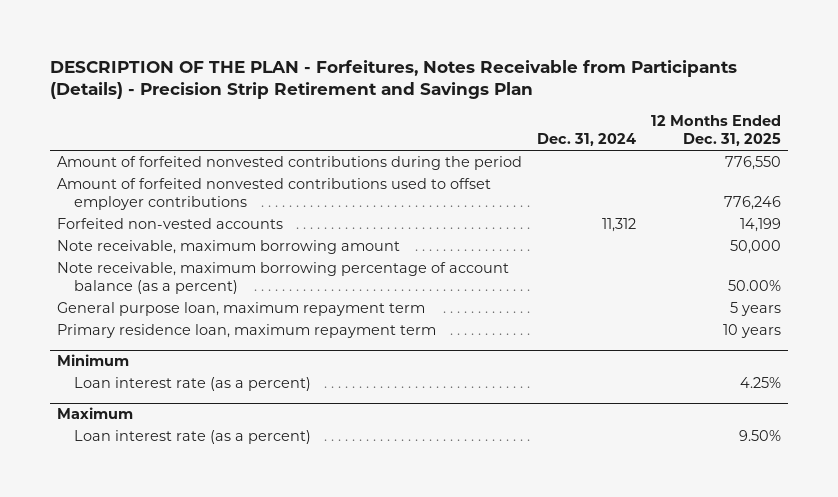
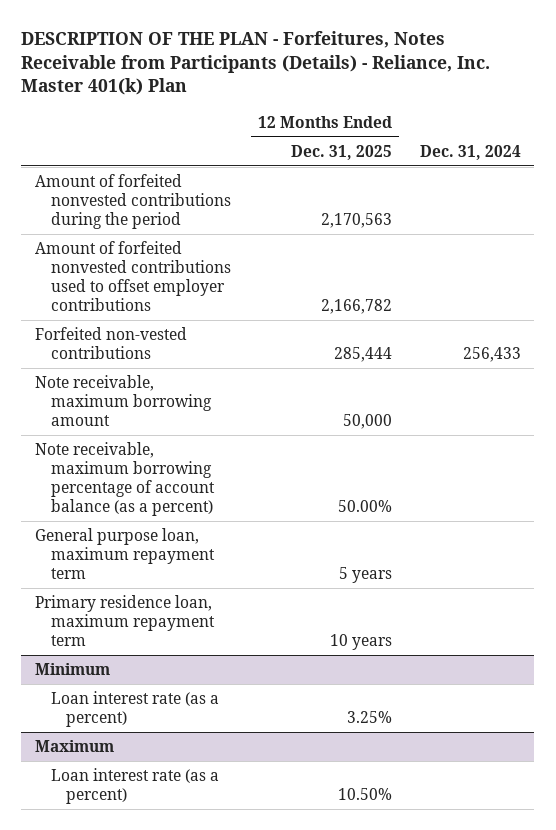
[49,59,737,100] DESCRIPTION OF THE PLAN - Forfeitures, Notes Receivable from Participants (Details) - Precision Strip Retirement and Savings Plan -> [21,30,491,96] DESCRIPTION OF THE PLAN - Forfeitures, Notes Receivable from Participants (Details) - Reliance, Inc. Master 401(k) Plan
[724,156,781,171] 776,550 -> [321,212,393,228] 2,170,563
[723,196,781,211] 776,246 -> [321,298,393,314] 2,166,782
[57,218,284,230] Forfeited non-vested accounts -> [34,327,187,359] Forfeited non-vested contributions
[601,218,636,233] 11,312 -> [462,346,521,362] 256,433
[739,218,781,233] 14,199 -> [334,346,393,362] 285,444
[739,377,781,389] 4.25% -> [347,710,393,723] 3.25%
[738,430,781,442] 9.50% -> [338,787,393,800] 10.50%

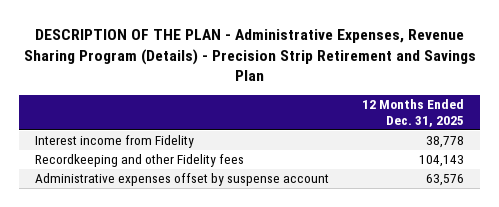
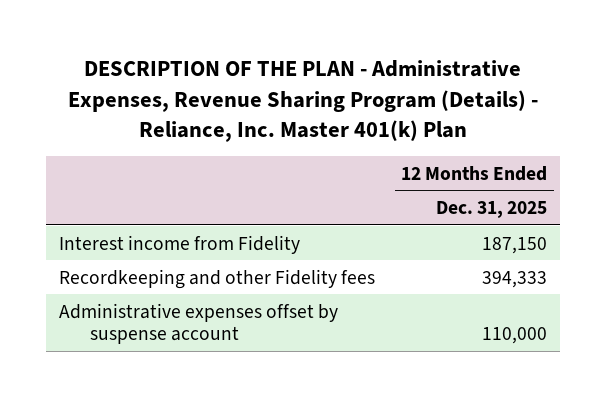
[23,28,476,82] DESCRIPTION OF THE PLAN - Administrative Expenses, Revenue Sharing Program (Details) - Precision Strip Retirement and Savings Plan -> [68,60,539,142] DESCRIPTION OF THE PLAN - Administrative Expenses, Revenue Sharing Program (Details) - Reliance, Inc. Master 401(k) Plan
[425,136,464,149] 38,778 -> [482,236,548,254] 187,150
[418,155,464,168] 104,143 -> [482,270,548,288] 394,333
[425,174,464,187] 63,576 -> [482,326,548,344] 110,000

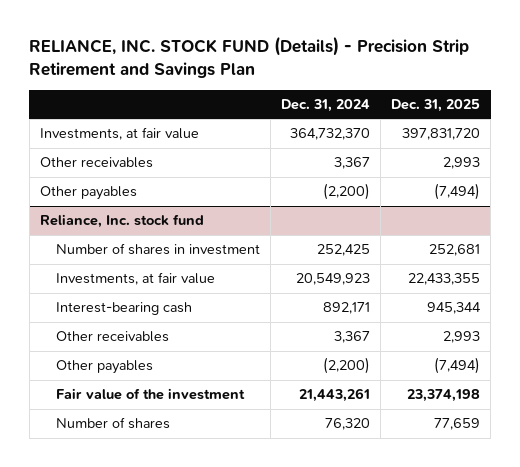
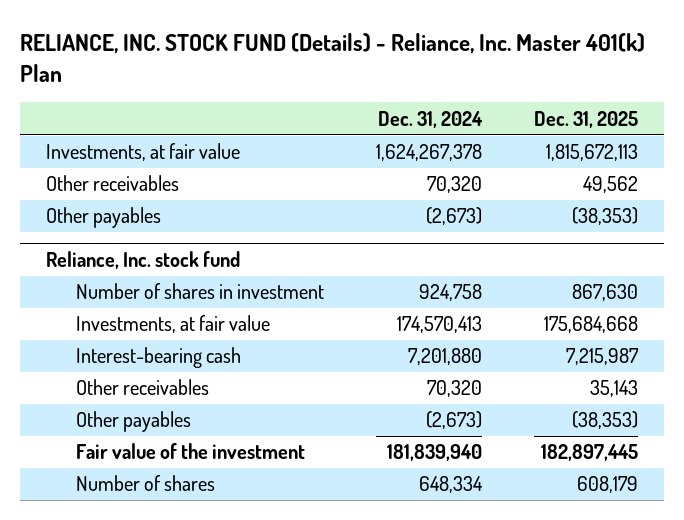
[29,36,470,78] RELIANCE, INC. STOCK FUND (Details) - Precision Strip Retirement and Savings Plan -> [19,33,645,83] RELIANCE, INC. STOCK FUND (Details) - Reliance, Inc. Master 401(k) Plan
[290,128,371,141] 364,732,370 -> [376,144,483,162] 1,624,267,378
[402,128,481,141] 397,831,720 -> [546,144,639,162] 1,815,672,113
[334,157,371,170] 3,367 -> [427,176,483,194] 70,320
[443,157,481,170] 2,993 -> [583,176,639,194] 49,562
[323,183,371,201] (2,200) -> [426,207,483,226] (2,673)
[434,183,481,201] (7,494) -> [572,207,639,226] (38,353)
[317,244,371,257] 252,425 -> [419,284,483,302] 924,758
[429,244,481,257] 252,681 -> [572,284,639,302] 867,630
[296,273,371,286] 20,549,923 -> [397,316,483,334] 174,570,413
[408,273,481,286] 22,433,355 -> [544,316,639,334] 175,684,668
[323,302,371,315] 892,171 -> [408,348,483,366] 7,201,880
[427,302,482,315] 945,344 -> [566,348,640,366] 7,215,987
[334,331,371,344] 3,367 -> [427,380,483,398] 70,320
[443,331,481,344] 2,993 -> [590,380,639,398] 35,143
[323,357,371,375] (2,200) -> [426,411,483,430] (2,673)
[434,357,481,375] (7,494) -> [572,411,639,430] (38,353)
[299,388,371,403] 21,443,261 -> [387,444,483,462] 181,839,940
[407,389,481,403] 23,374,198 -> [541,444,639,462] 182,897,445
[325,418,371,431] 76,320 -> [419,476,484,494] 648,334
[434,418,481,431] 77,659 -> [577,476,639,494] 608,179

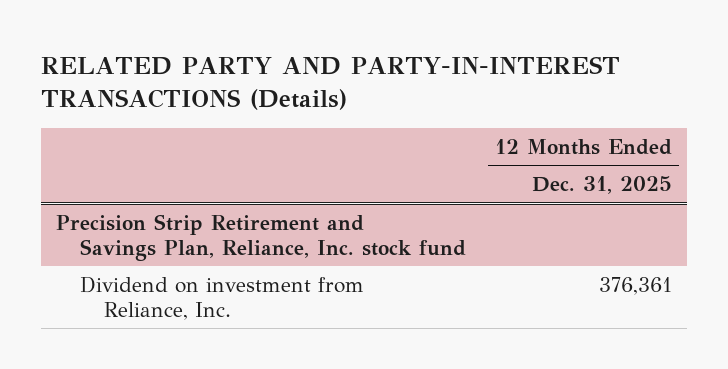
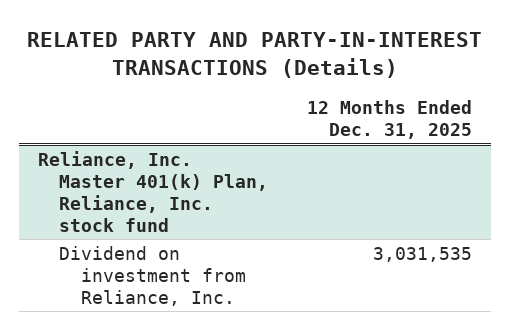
[55,213,466,262] Precision Strip Retirement and Savings Plan, Reliance, Inc. stock fund -> none
none -> [37,150,269,232] Reliance, Inc. Master 401(k) Plan, Reliance, Inc. stock fund
[599,276,673,295] 376,361 -> [372,246,472,262] 3,031,535

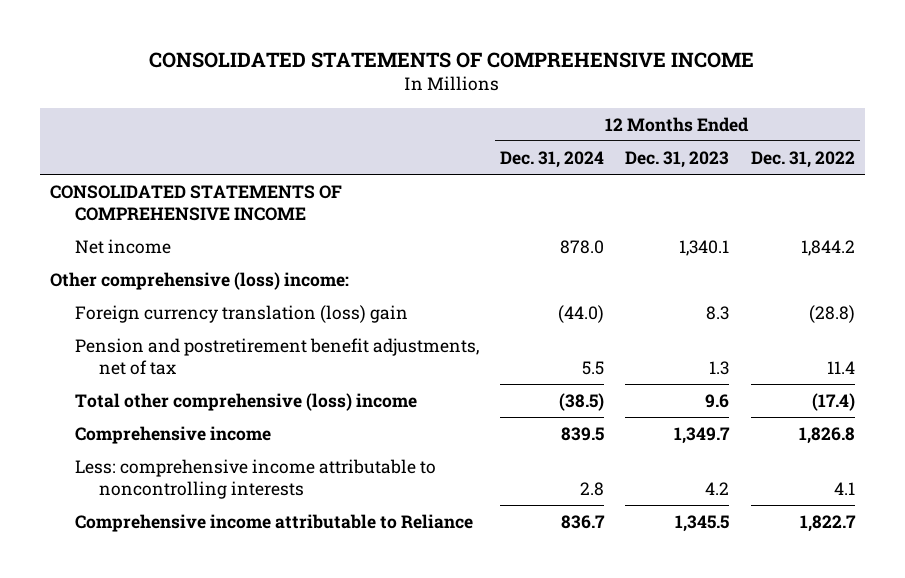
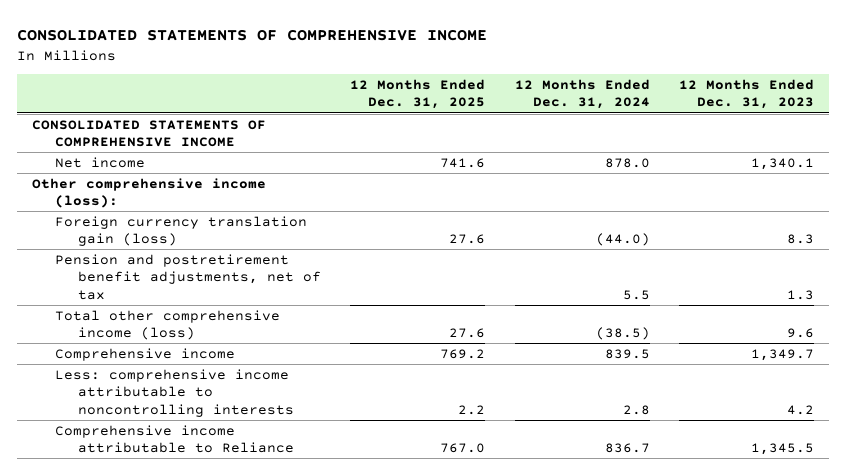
[750,150,855,168] Dec. 31, 2022 -> none
none -> [350,79,486,110] 12 Months Ended Dec. 31, 2025
[50,271,350,290] Other comprehensive (loss) income: -> [31,177,266,209] Other comprehensive income (loss):
[74,304,408,323] Foreign currency translation (loss) gain -> [54,215,307,247] Foreign currency translation gain (loss)
[74,392,417,411] Total other comprehensive (loss) income -> [54,309,280,341] Total other comprehensive income (loss)

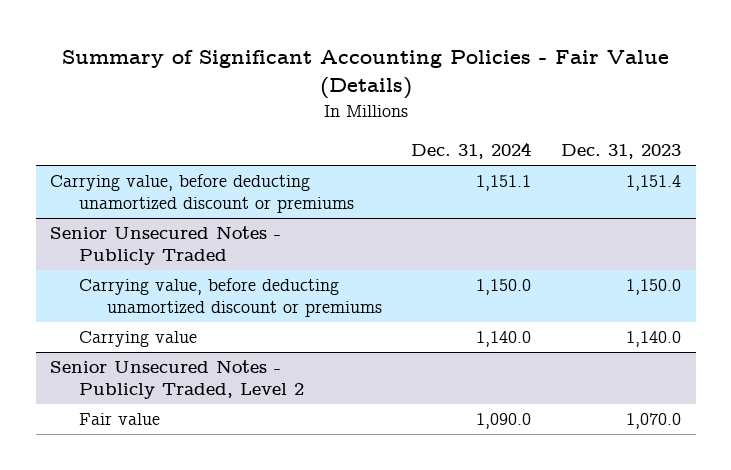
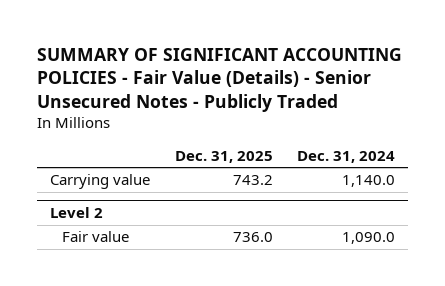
[61,49,669,100] Summary of Significant Accounting Policies - Fair Value (Details) -> [37,47,403,112] SUMMARY OF SIGNIFICANT ACCOUNTING POLICIES - Fair Value (Details) - Senior Unsecured Notes - Publicly Traded
[560,144,681,160] Dec. 31, 2023 -> none
none -> [174,150,273,163] Dec. 31, 2025
[50,174,354,214] Carrying value, before deducting unamortized discount or premiums -> none
[50,226,282,266] Senior Unsecured Notes - Publicly Traded -> none
[78,278,382,318] Carrying value, before deducting unamortized discount or premiums -> none
[50,360,304,400] Senior Unsecured Notes - Publicly Traded, Level 2 -> none
none -> [49,207,103,219] Level 2

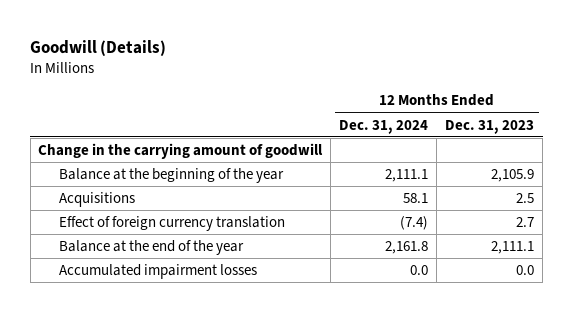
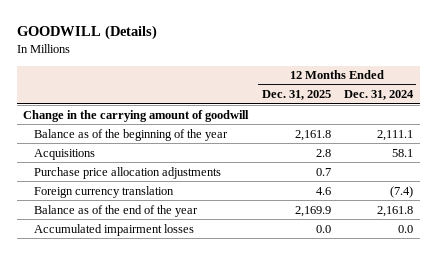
[30,40,167,57] Goodwill (Details) -> [16,25,157,41] GOODWILL (Details)
[445,119,535,134] Dec. 31, 2023 -> none
none -> [261,90,331,101] Dec. 31, 2025
[58,168,284,184] Balance at the beginning of the year -> [33,128,228,141] Balance as of the beginning of the year
none -> [33,166,221,179] Purchase price allocation adjustments
[58,216,285,232] Effect of foreign currency translation -> [33,185,174,198] Foreign currency translation
[58,240,244,256] Balance at the end of the year -> [33,204,198,217] Balance as of the end of the year

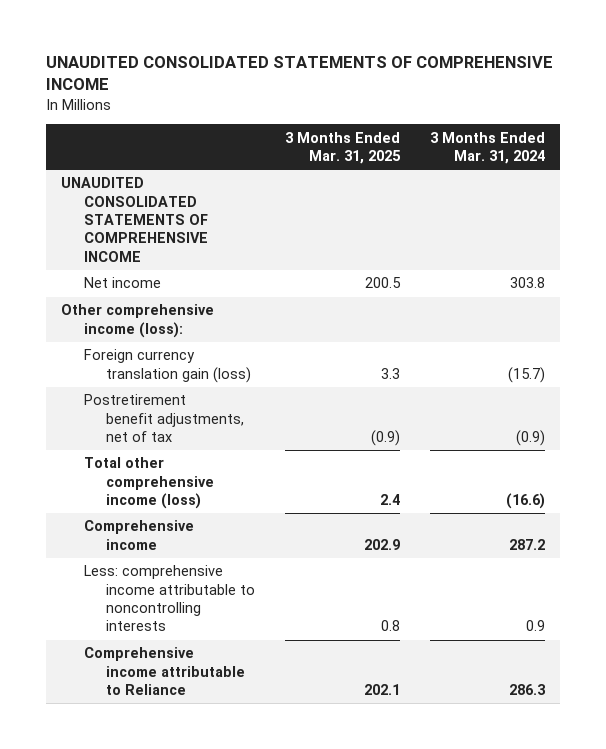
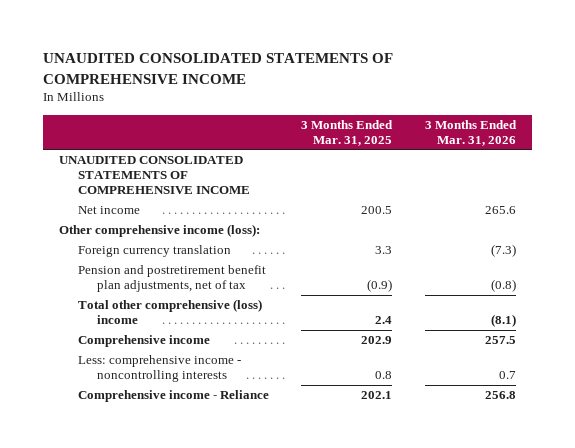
[430,131,546,165] 3 Months Ended Mar. 31, 2024 -> none
none -> [424,119,517,146] 3 Months Ended Mar. 31, 2026
[83,349,252,383] Foreign currency translation gain (loss) -> [77,245,231,258] Foreign currency translation
[83,394,245,443] Postretirement benefit adjustments, net of tax -> [77,265,266,293] Pension and postretirement benefit plan adjustments, net of tax
[83,457,215,510] Total other comprehensive income (loss) -> [77,299,262,325] Total other comprehensive (loss) income
[83,565,256,632] Less: comprehensive income attributable to noncontrolling interests -> [77,355,241,383] Less: comprehensive income - noncontrolling interests
[83,647,246,696] Comprehensive income attributable to Reliance -> [77,390,269,403] Comprehensive income - Reliance

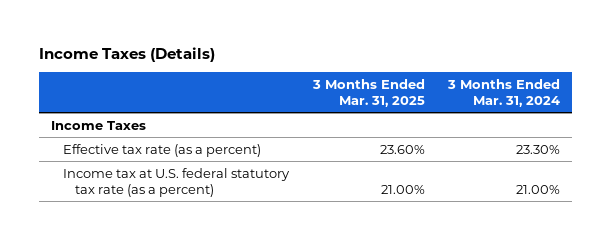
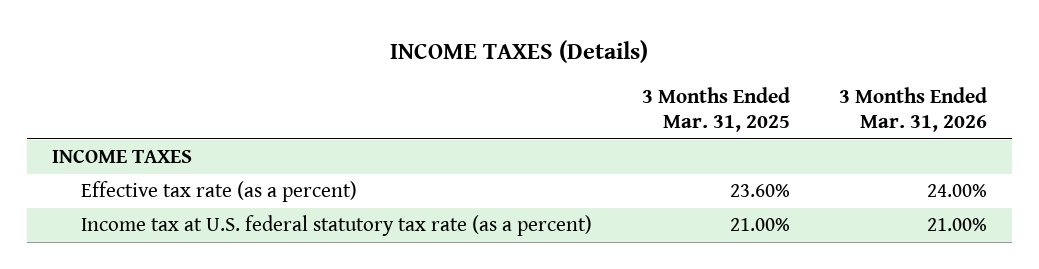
[39,47,216,63] Income Taxes (Details) -> [390,39,649,63] INCOME TAXES (Details)
[447,78,561,108] 3 Months Ended Mar. 31, 2024 -> none
none -> [839,86,988,133] 3 Months Ended Mar. 31, 2026
[50,120,146,130] Income Taxes -> [51,150,192,164] INCOME TAXES

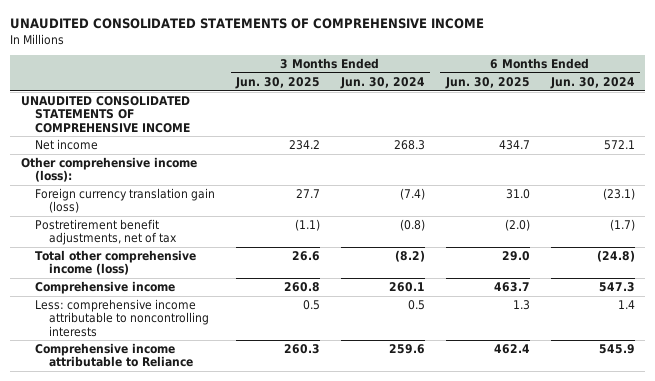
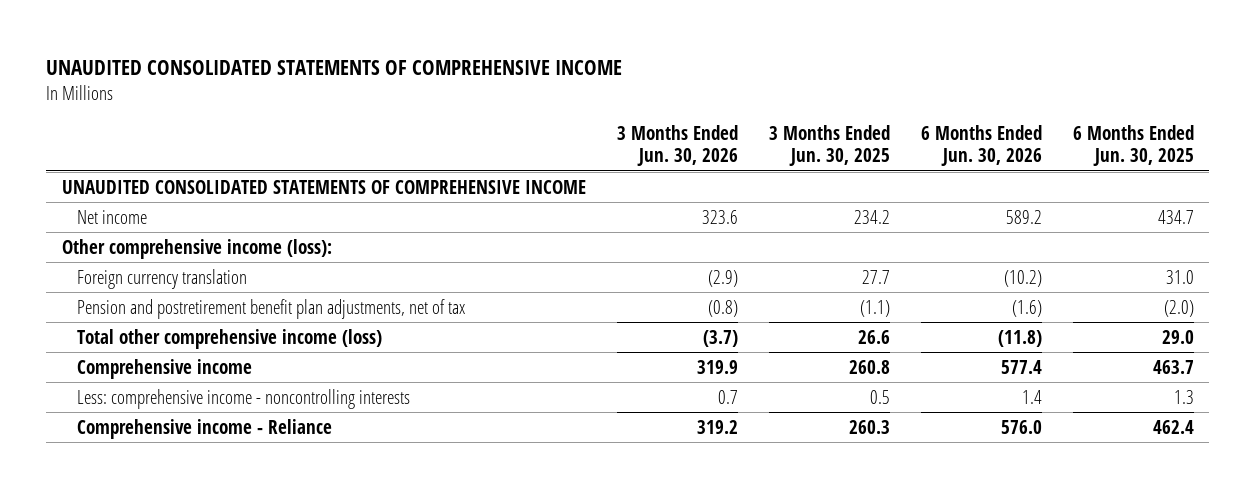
[339,76,425,89] Jun. 30, 2024 -> none
[549,76,635,89] Jun. 30, 2024 -> none
none -> [616,124,738,167] 3 Months Ended Jun. 30, 2026
none -> [920,124,1042,167] 6 Months Ended Jun. 30, 2026
[35,188,216,214] Foreign currency translation gain (loss) -> [77,268,248,289] Foreign currency translation
[35,219,178,246] Postretirement benefit adjustments, net of tax -> [77,298,466,319] Pension and postretirement benefit plan adjustments, net of tax
[35,299,210,337] Less: comprehensive income attributable to noncontrolling interests -> [77,388,411,409] Less: comprehensive income - noncontrolling interests
[35,343,194,368] Comprehensive income attributable to Reliance -> [77,418,333,439] Comprehensive income - Reliance

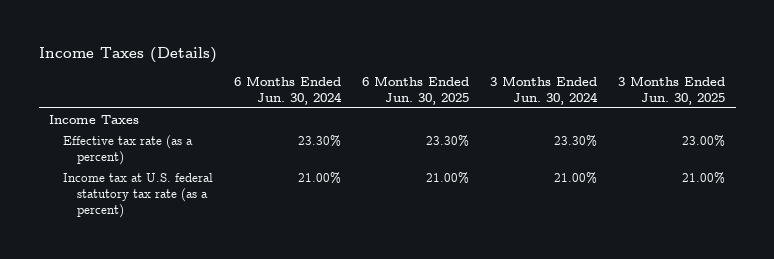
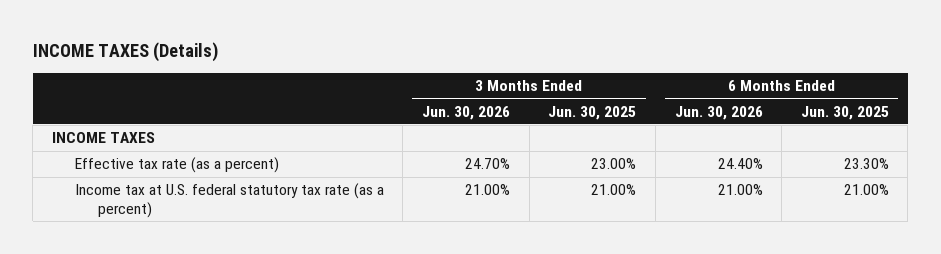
[38,47,217,64] Income Taxes (Details) -> [32,42,218,63] INCOME TAXES (Details)
[234,75,343,105] 6 Months Ended Jun. 30, 2024 -> none
[490,75,599,105] 3 Months Ended Jun. 30, 2024 -> none
none -> [422,105,511,120] Jun. 30, 2026
none -> [674,105,763,120] Jun. 30, 2026
[49,114,140,124] Income Taxes -> [52,132,156,144] INCOME TAXES

